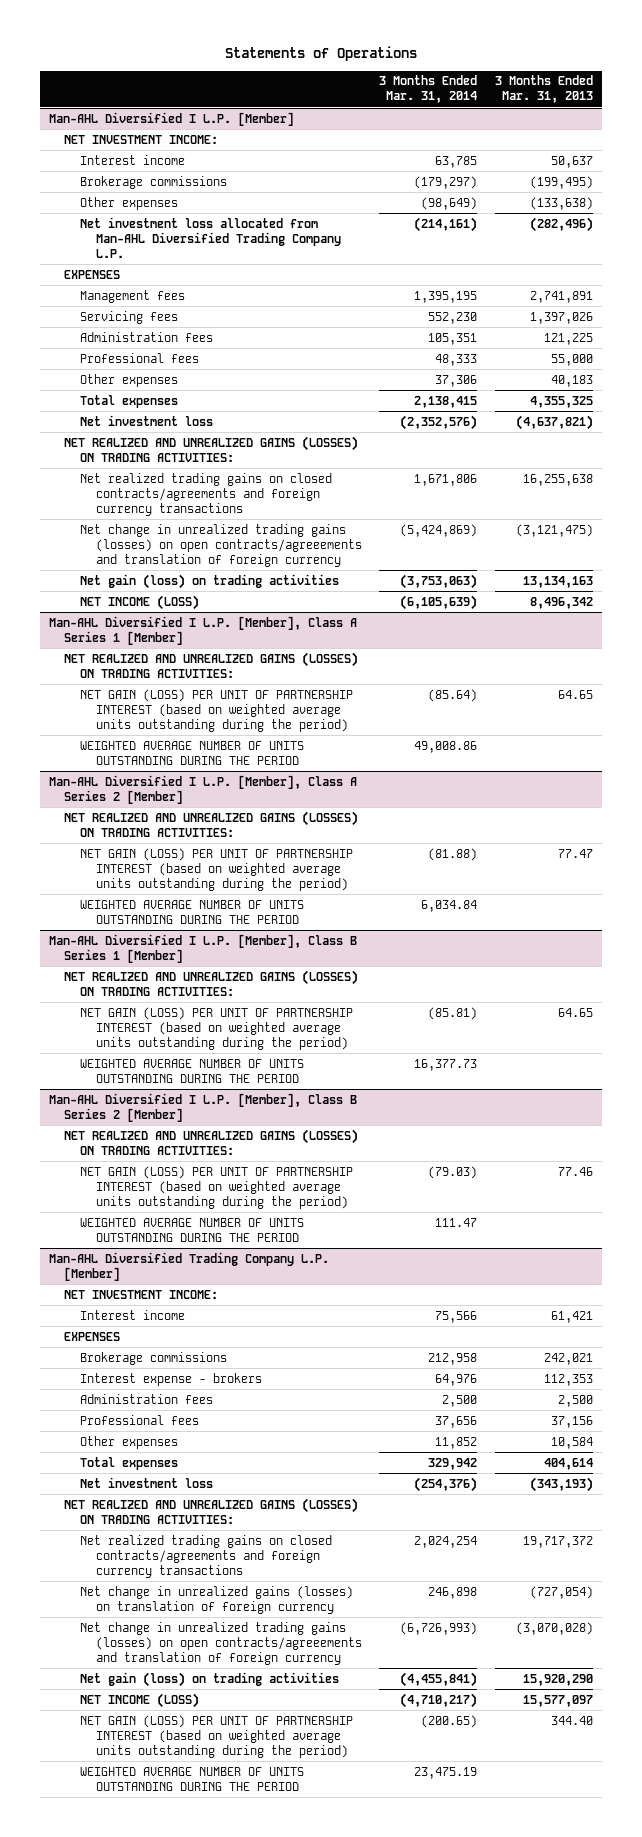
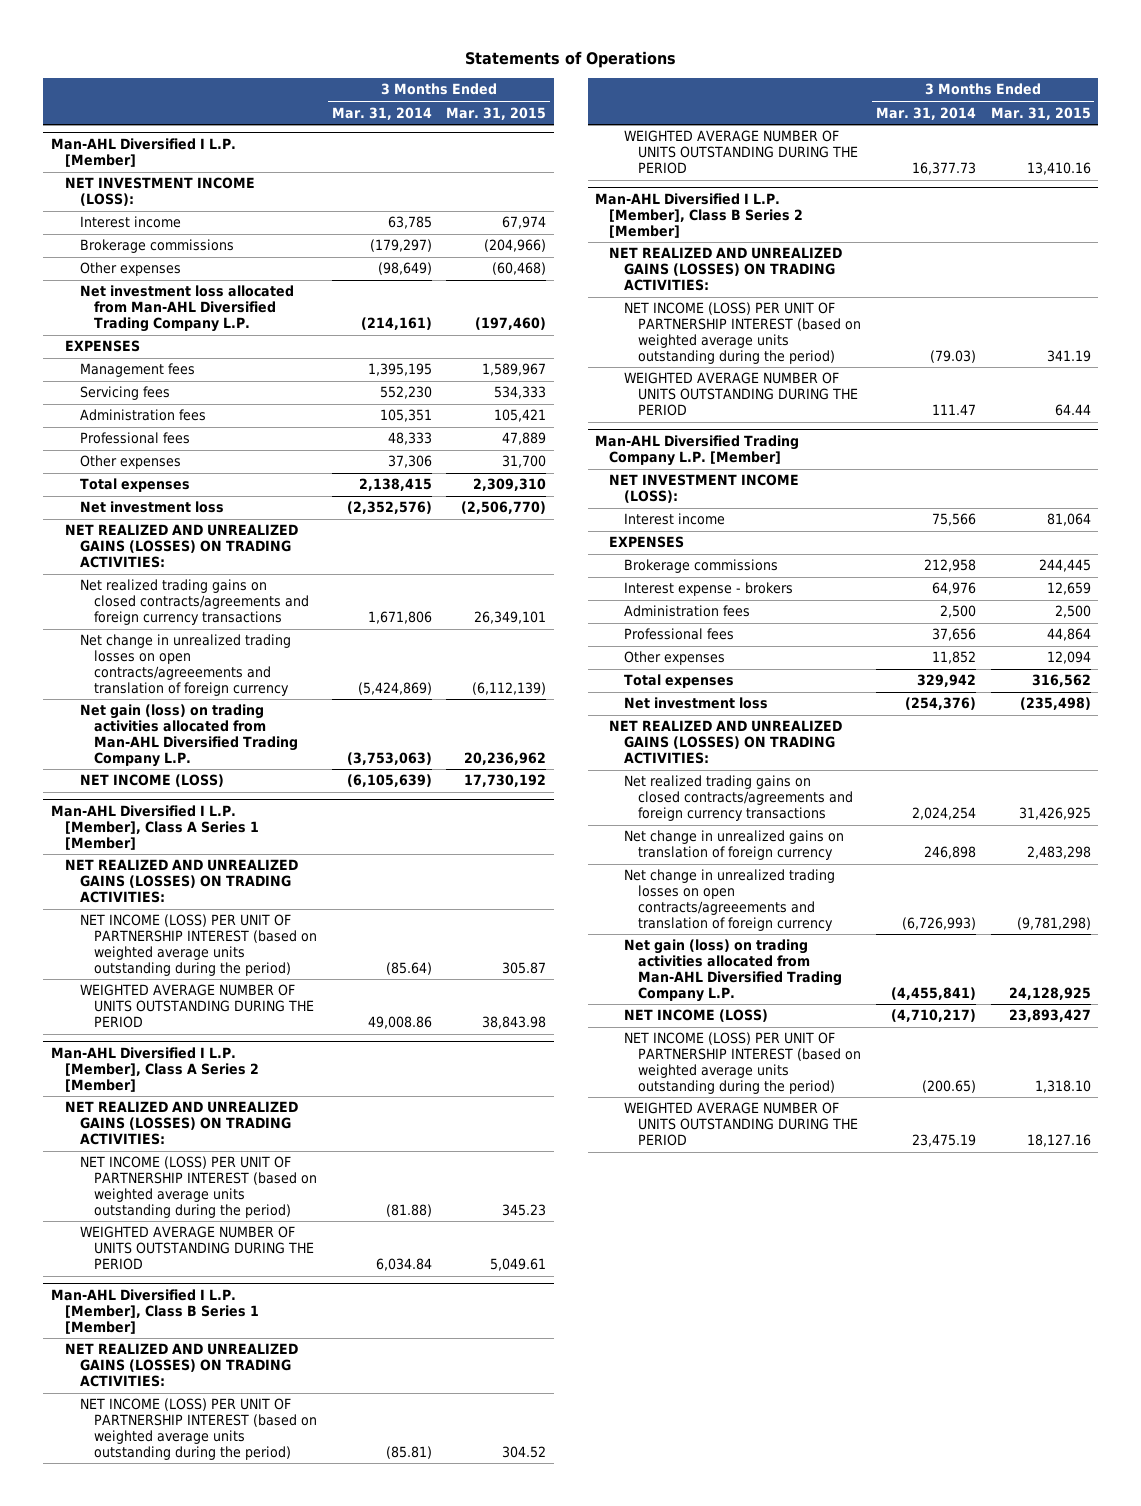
[495,75,594,104] 3 Months Ended Mar. 31, 2013 -> none
none -> [446,106,547,120] Mar. 31, 2015
[64,134,219,144] NET INVESTMENT INCOME: -> [65,177,256,207] NET INVESTMENT INCOME (LOSS):
[79,523,362,567] Net change in unrealized trading gains (losses) on open contracts/agreeements and translation of foreign currency -> [79,634,291,696] Net change in unrealized trading losses on open contracts/agreeements and translation of foreign currency
[79,573,339,589] Net gain (loss) on trading activities -> [79,704,298,767] Net gain (loss) on trading activities allocated from Man-AHL Diversified Trading Company L.P.
[79,688,353,732] NET GAIN (LOSS) PER UNIT OF PARTNERSHIP INTEREST (based on weighted average units outstanding during the period) -> [79,914,317,976] NET INCOME (LOSS) PER UNIT OF PARTNERSHIP INTEREST (based on weighted average units outstanding during the period)
[79,847,353,891] NET GAIN (LOSS) PER UNIT OF PARTNERSHIP INTEREST (based on weighted average units outstanding during the period) -> [79,1156,317,1218] NET INCOME (LOSS) PER UNIT OF PARTNERSHIP INTEREST (based on weighted average units outstanding during the period)
[79,1006,353,1050] NET GAIN (LOSS) PER UNIT OF PARTNERSHIP INTEREST (based on weighted average units outstanding during the period) -> [79,1398,317,1460] NET INCOME (LOSS) PER UNIT OF PARTNERSHIP INTEREST (based on weighted average units outstanding during the period)
[79,1165,353,1209] NET GAIN (LOSS) PER UNIT OF PARTNERSHIP INTEREST (based on weighted average units outstanding during the period) -> [623,302,862,364] NET INCOME (LOSS) PER UNIT OF PARTNERSHIP INTEREST (based on weighted average units outstanding during the period)
[64,1289,219,1299] NET INVESTMENT INCOME: -> [609,474,800,504] NET INVESTMENT INCOME (LOSS):
[79,1585,353,1614] Net change in unrealized gains (losses) on translation of foreign currency -> [623,830,844,861] Net change in unrealized gains on translation of foreign currency
[79,1621,362,1665] Net change in unrealized trading gains (losses) on open contracts/agreeements and translation of foreign currency -> [623,869,835,931] Net change in unrealized trading losses on open contracts/agreeements and translation of foreign currency
[79,1671,339,1687] Net gain (loss) on trading activities -> [623,939,843,1002] Net gain (loss) on trading activities allocated from Man-AHL Diversified Trading Company L.P.
[79,1714,353,1758] NET GAIN (LOSS) PER UNIT OF PARTNERSHIP INTEREST (based on weighted average units outstanding during the period) -> [623,1032,862,1094] NET INCOME (LOSS) PER UNIT OF PARTNERSHIP INTEREST (based on weighted average units outstanding during the period)

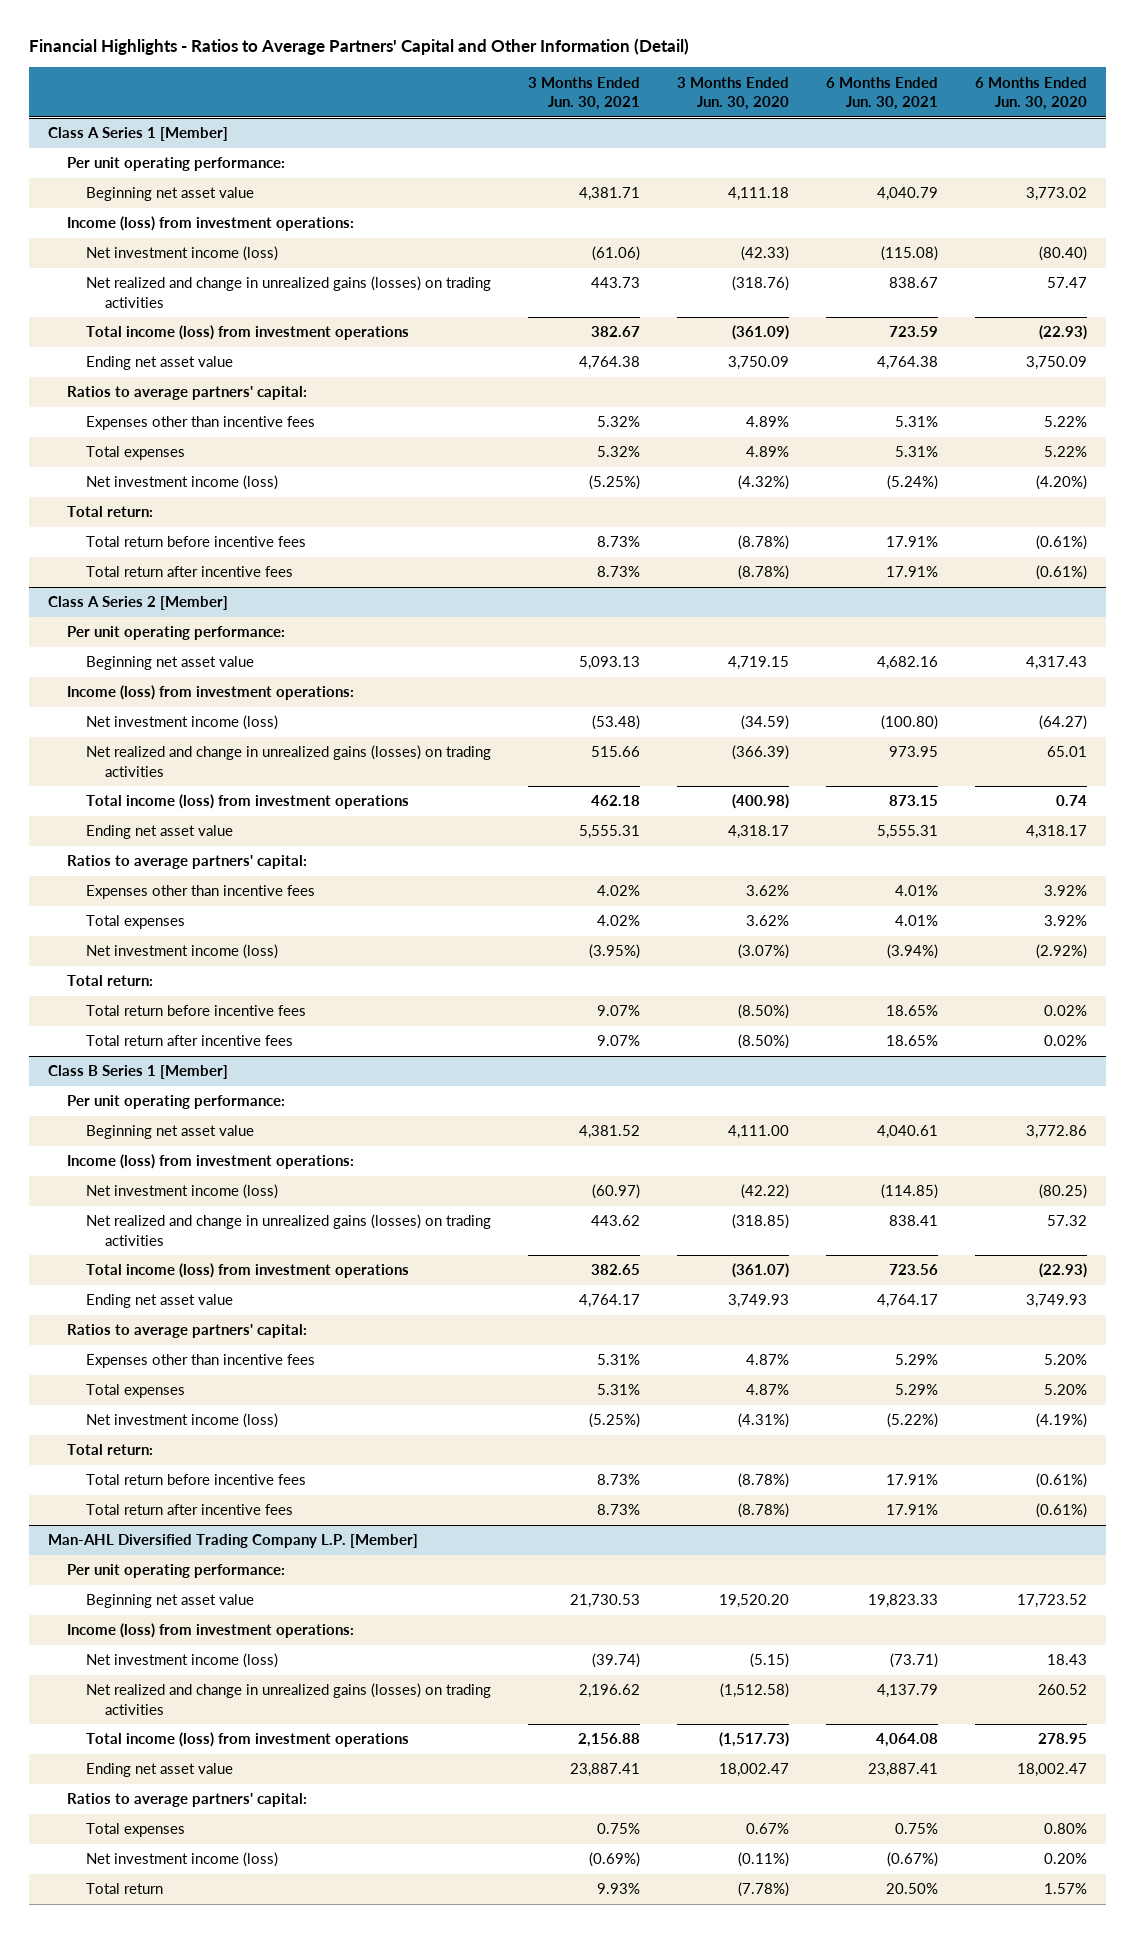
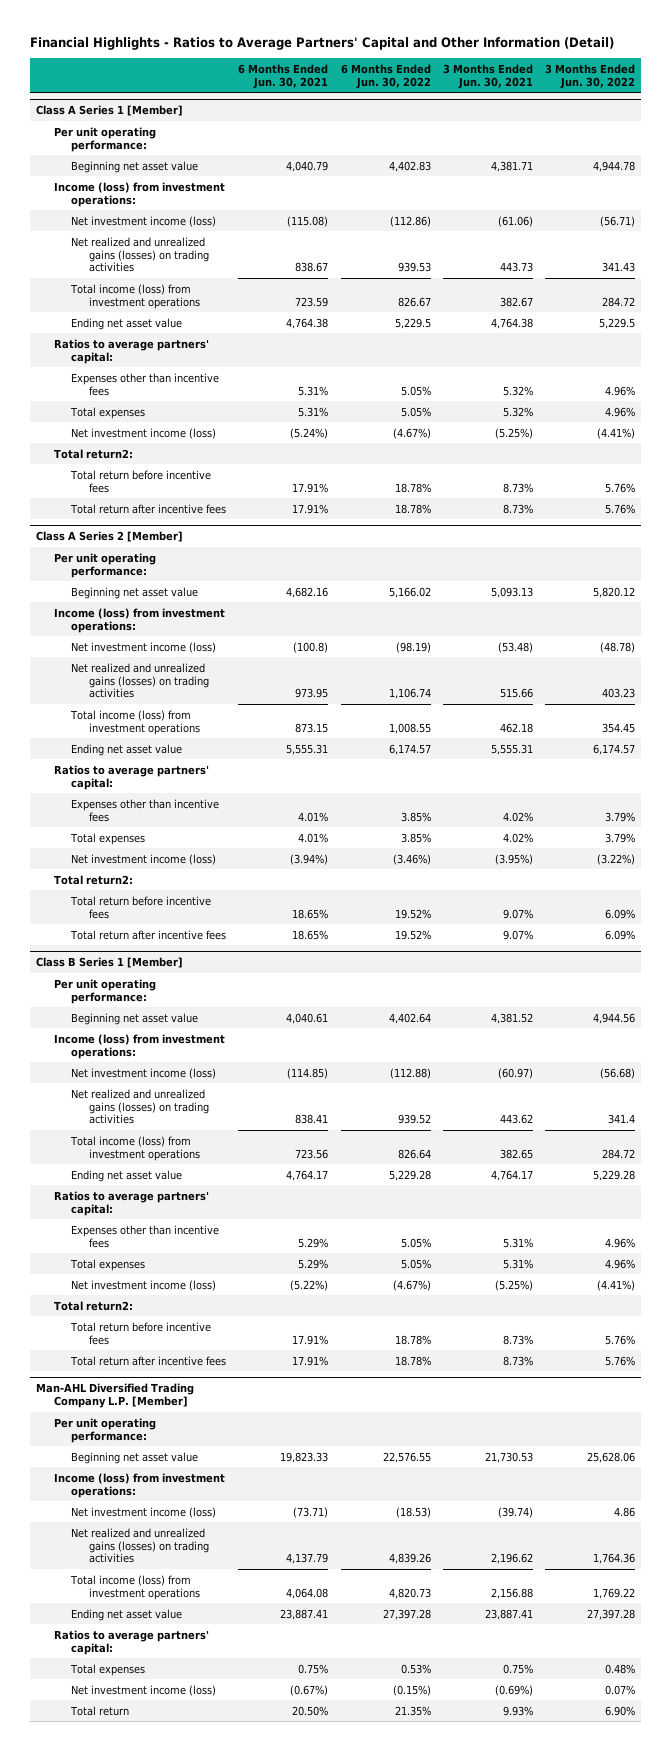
[677,76,790,111] 3 Months Ended Jun. 30, 2020 -> none
[975,76,1088,111] 6 Months Ended Jun. 30, 2020 -> none
none -> [340,63,431,89] 6 Months Ended Jun. 30, 2022
none -> [545,63,636,89] 3 Months Ended Jun. 30, 2022
[85,276,491,308] Net realized and change in unrealized gains (losses) on trading activities -> [71,236,209,273] Net realized and unrealized gains (losses) on trading activities
[66,506,153,518] Total return: -> [53,448,133,459] Total return2:
[881,715,939,731] (100.80) -> [293,641,329,653] (100.8)
[85,745,491,777] Net realized and change in unrealized gains (losses) on trading activities -> [71,662,209,699] Net realized and unrealized gains (losses) on trading activities
[66,975,153,987] Total return: -> [53,874,133,885] Total return2:
[85,1214,491,1246] Net realized and change in unrealized gains (losses) on trading activities -> [71,1088,209,1125] Net realized and unrealized gains (losses) on trading activities
[66,1444,153,1456] Total return: -> [53,1300,133,1311] Total return2:
[85,1683,491,1715] Net realized and change in unrealized gains (losses) on trading activities -> [71,1527,209,1564] Net realized and unrealized gains (losses) on trading activities

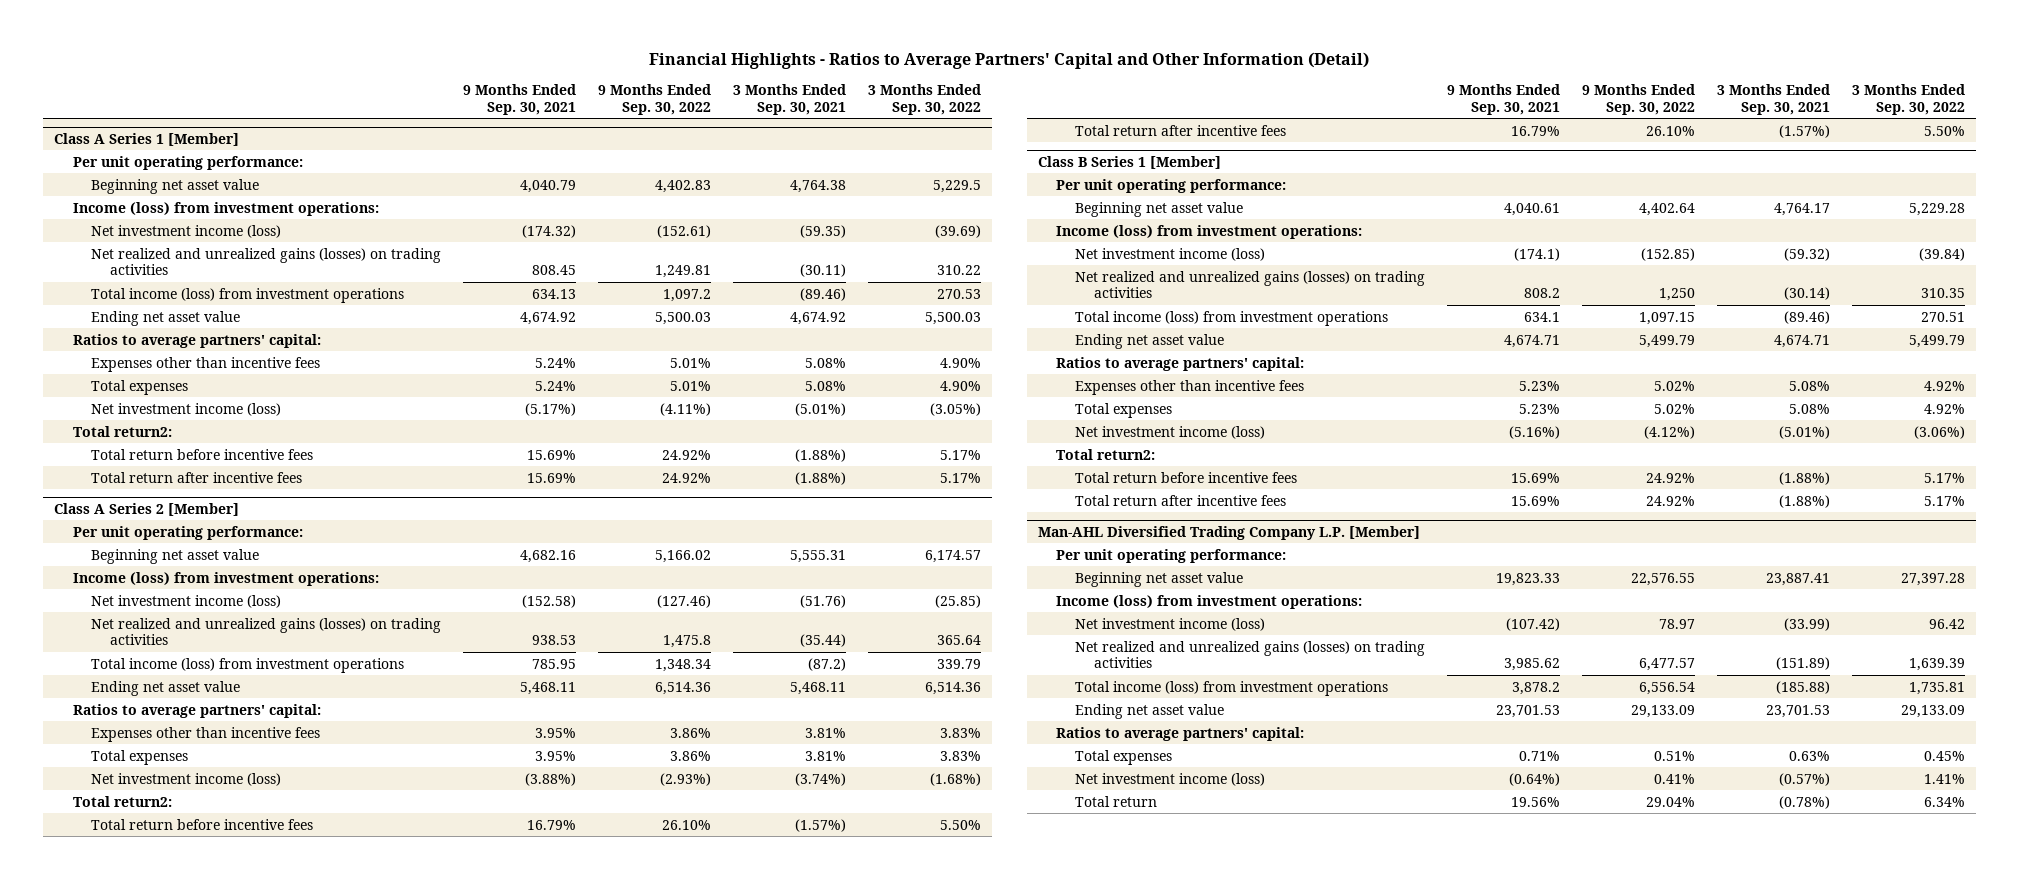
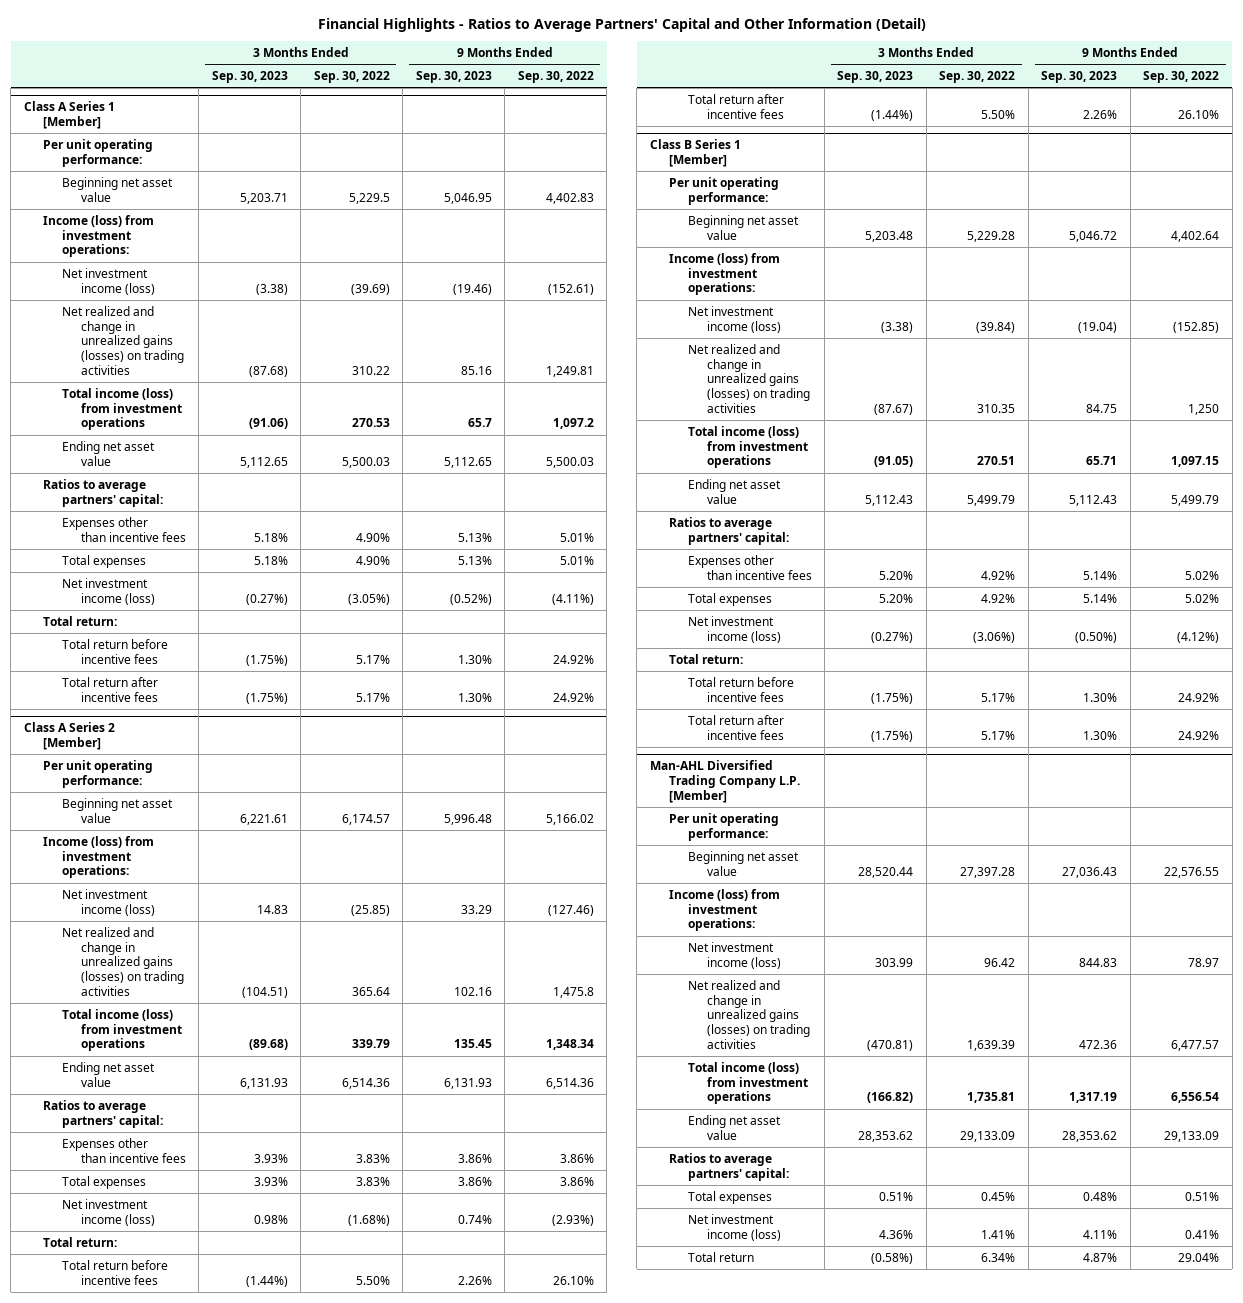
[463,84,577,115] 9 Months Ended Sep. 30, 2021 -> none
[733,84,847,115] 3 Months Ended Sep. 30, 2021 -> none
none -> [211,71,288,84] Sep. 30, 2023
none -> [415,71,492,84] Sep. 30, 2023
[91,247,442,276] Net realized and unrealized gains (losses) on trading activities -> [61,305,184,375] Net realized and change in unrealized gains (losses) on trading activities
[72,425,172,437] Total return2: -> [42,615,117,626] Total return:
[91,617,442,646] Net realized and unrealized gains (losses) on trading activities -> [61,926,184,996] Net realized and change in unrealized gains (losses) on trading activities
[72,795,172,807] Total return2: -> [42,1236,117,1247] Total return:
[1075,270,1426,299] Net realized and unrealized gains (losses) on trading activities -> [687,343,810,413] Net realized and change in unrealized gains (losses) on trading activities
[1056,448,1156,460] Total return2: -> [668,653,743,664] Total return:
[1075,640,1426,669] Net realized and unrealized gains (losses) on trading activities -> [687,979,810,1049] Net realized and change in unrealized gains (losses) on trading activities

